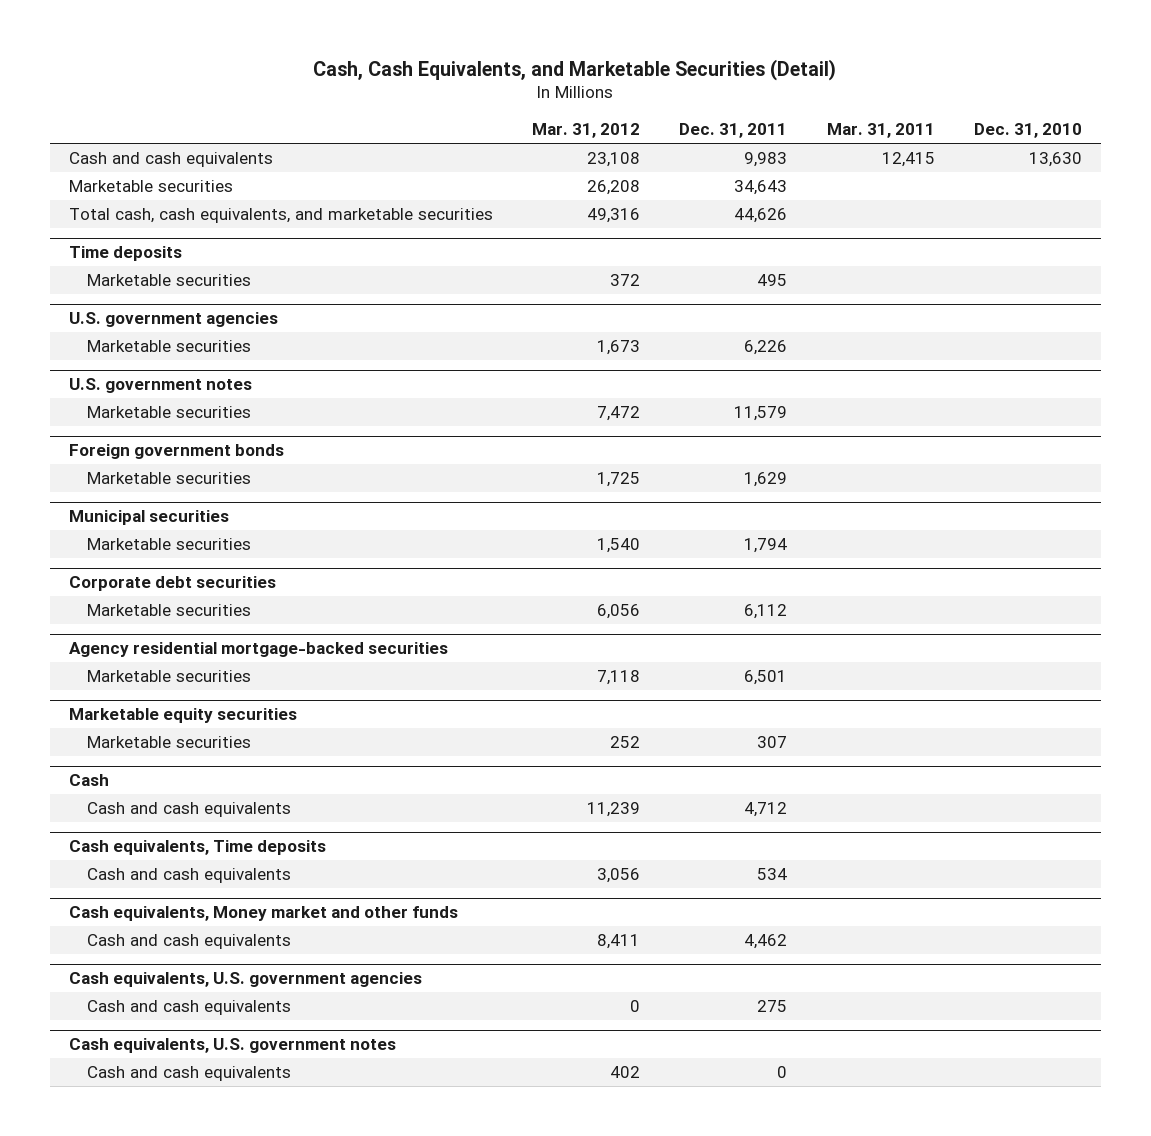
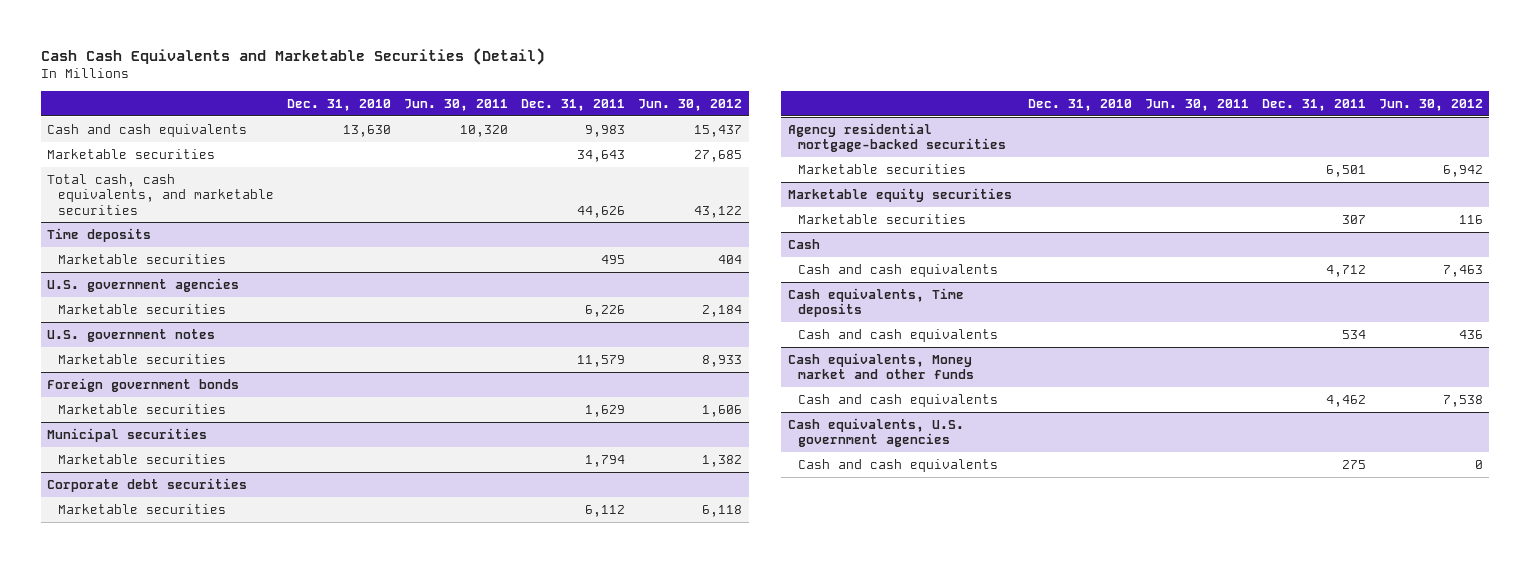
[313,58,837,81] Cash, Cash Equivalents, and Marketable Securities (Detail) -> [40,47,545,65] Cash Cash Equivalents and Marketable Securities (Detail)
[532,123,641,139] Mar. 31, 2012 -> none
[826,123,935,139] Mar. 31, 2011 -> none
none -> [404,98,509,111] Jun. 30, 2011
none -> [638,98,743,111] Jun. 30, 2012
[69,1038,397,1054] Cash equivalents, U.S. government notes -> none
[87,1066,292,1082] Cash and cash equivalents -> none

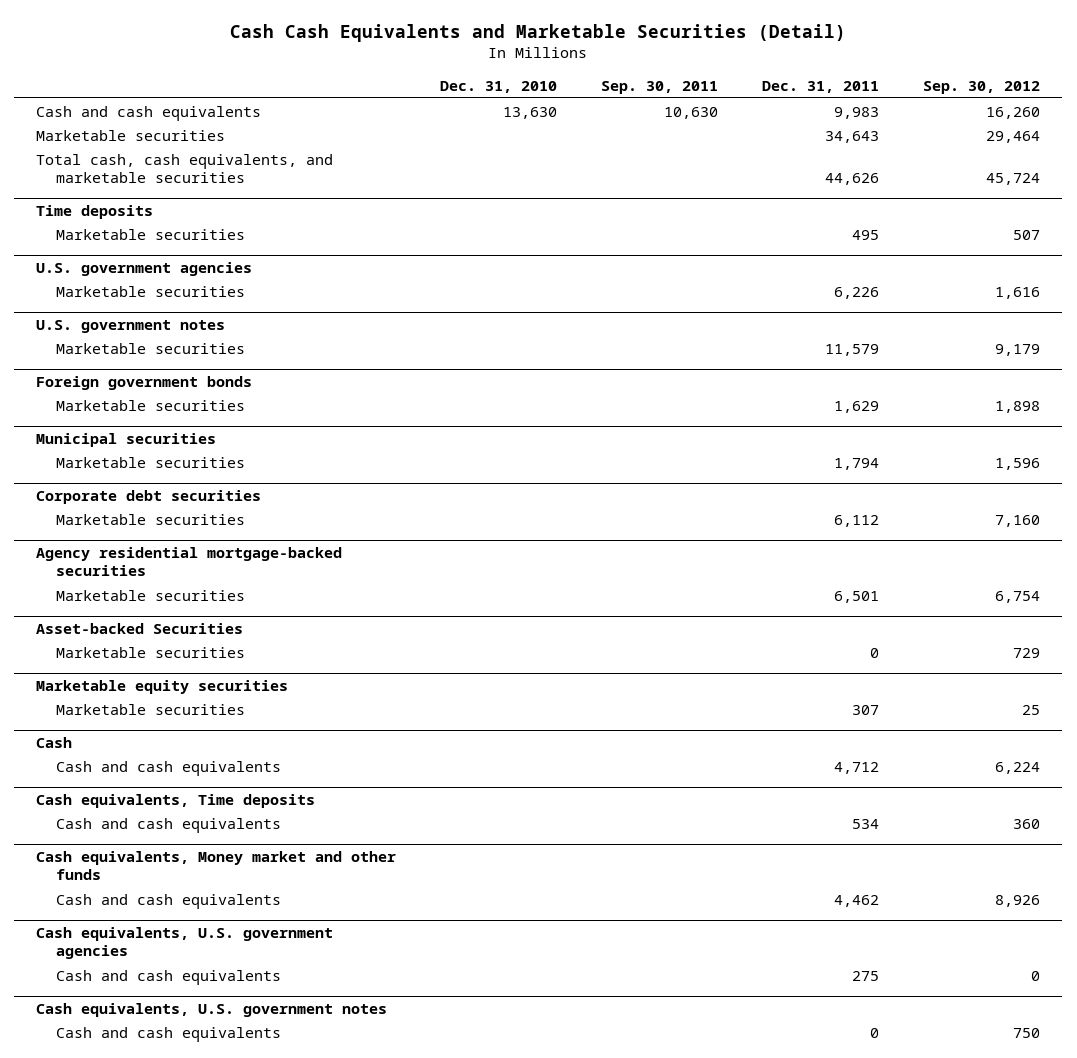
[404,98,509,111] Jun. 30, 2011 -> none
[638,98,743,111] Jun. 30, 2012 -> none
none -> [601,80,719,94] Sep. 30, 2011
none -> [923,80,1041,94] Sep. 30, 2012
none -> [36,622,244,634] Asset-backed Securities
none -> [56,646,246,658] Marketable securities
none -> [36,1002,388,1017] Cash equivalents, U.S. government notes
none -> [56,1026,282,1042] Cash and cash equivalents

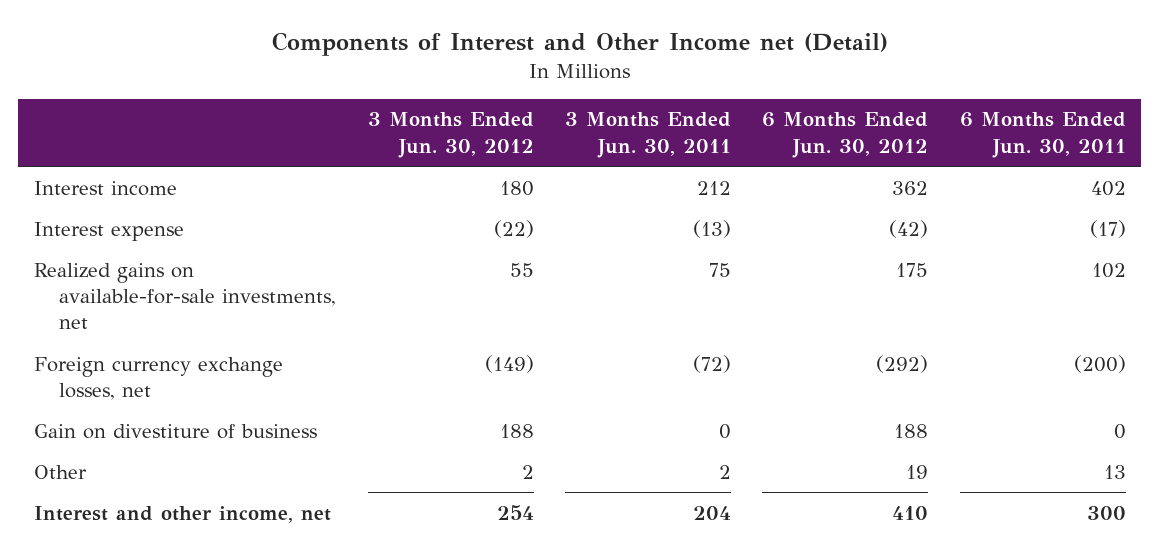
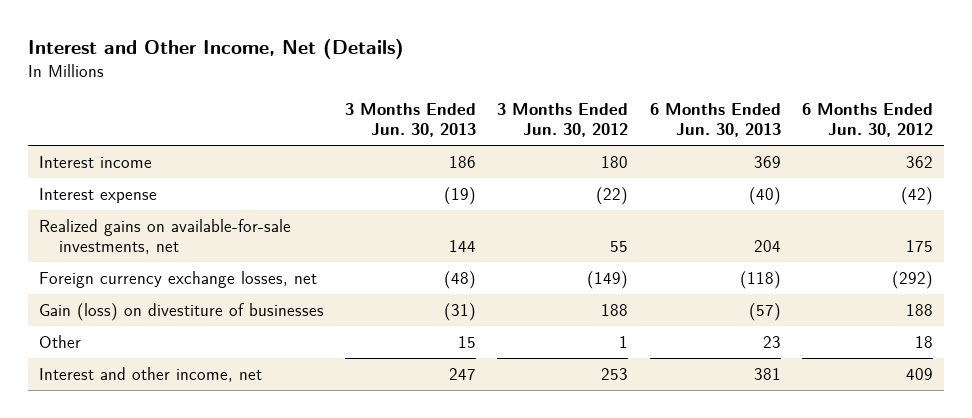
[271,32,888,57] Components of Interest and Other Income net (Detail) -> [28,39,405,60] Interest and Other Income, Net (Details)
[565,112,732,158] 3 Months Ended Jun. 30, 2011 -> none
[959,112,1126,158] 6 Months Ended Jun. 30, 2011 -> none
none -> [345,103,477,138] 3 Months Ended Jun. 30, 2013
none -> [649,103,781,138] 6 Months Ended Jun. 30, 2013
[33,423,317,439] Gain on divestiture of business -> [38,302,324,321] Gain (loss) on divestiture of businesses
[521,464,534,479] 2 -> [619,335,629,348] 1
[906,464,929,479] 19 -> [915,335,934,348] 18
[496,504,534,520] 254 -> [601,367,629,380] 253
[892,505,929,520] 410 -> [906,367,934,380] 409

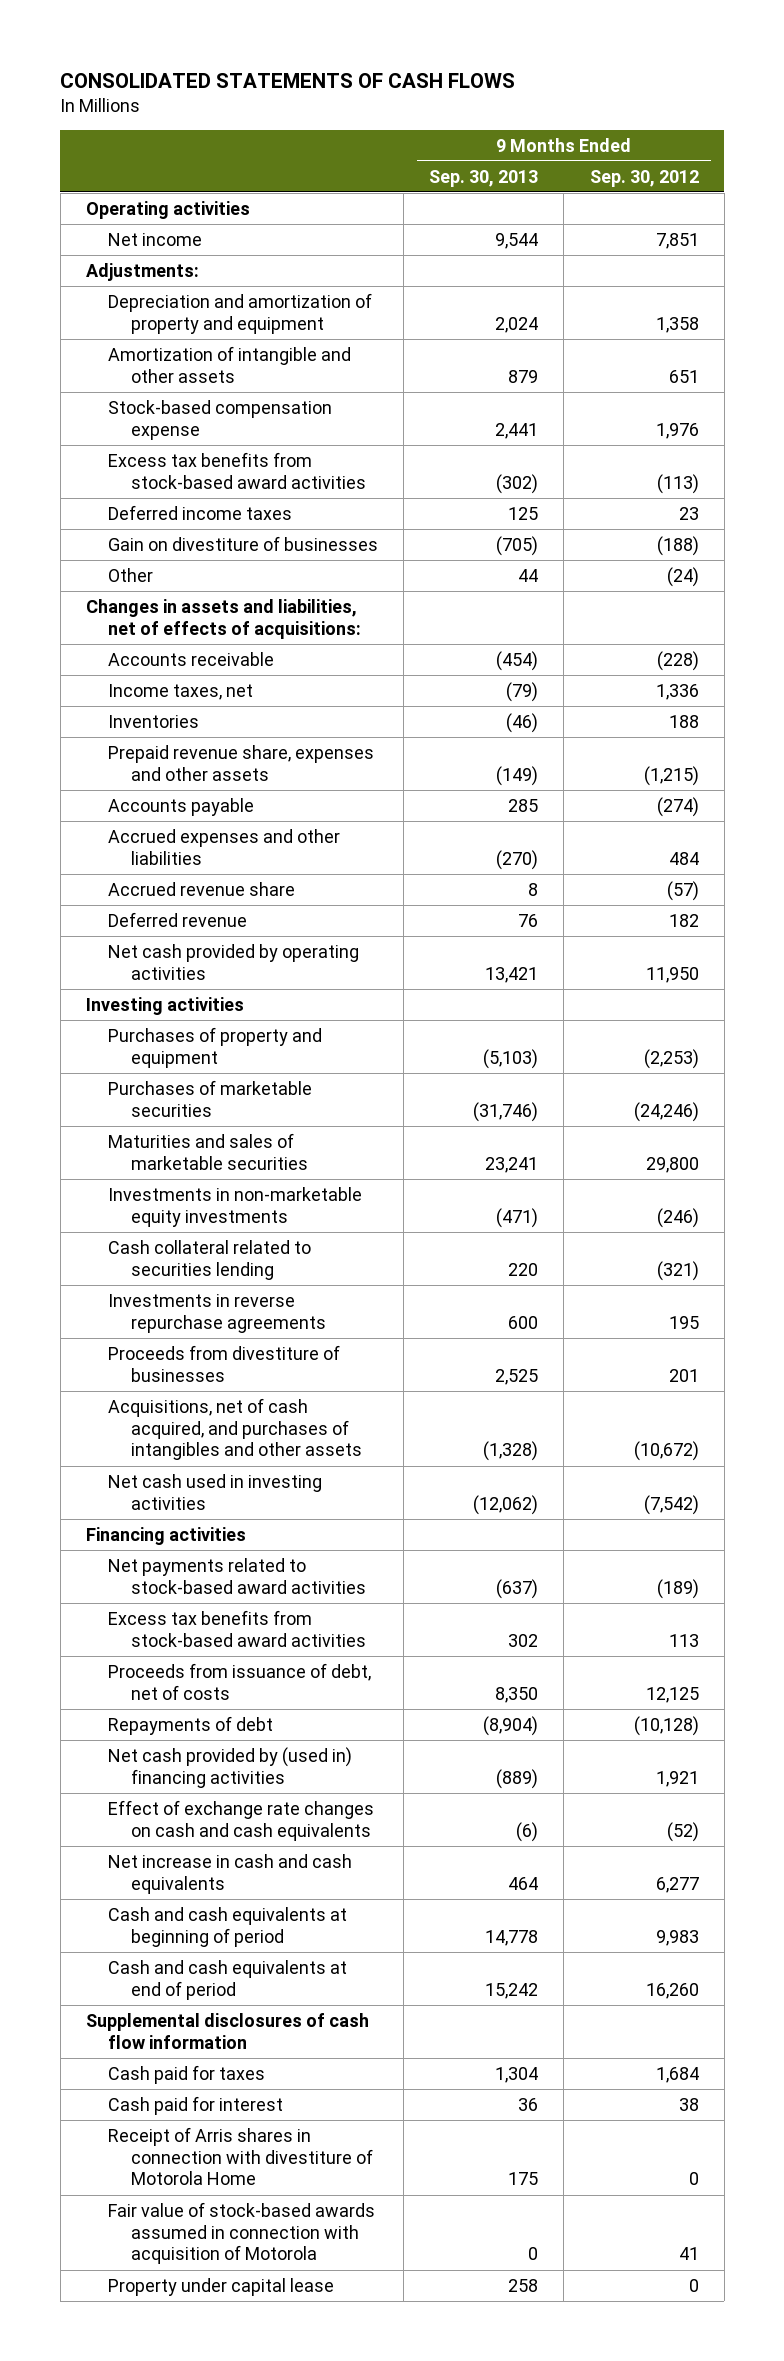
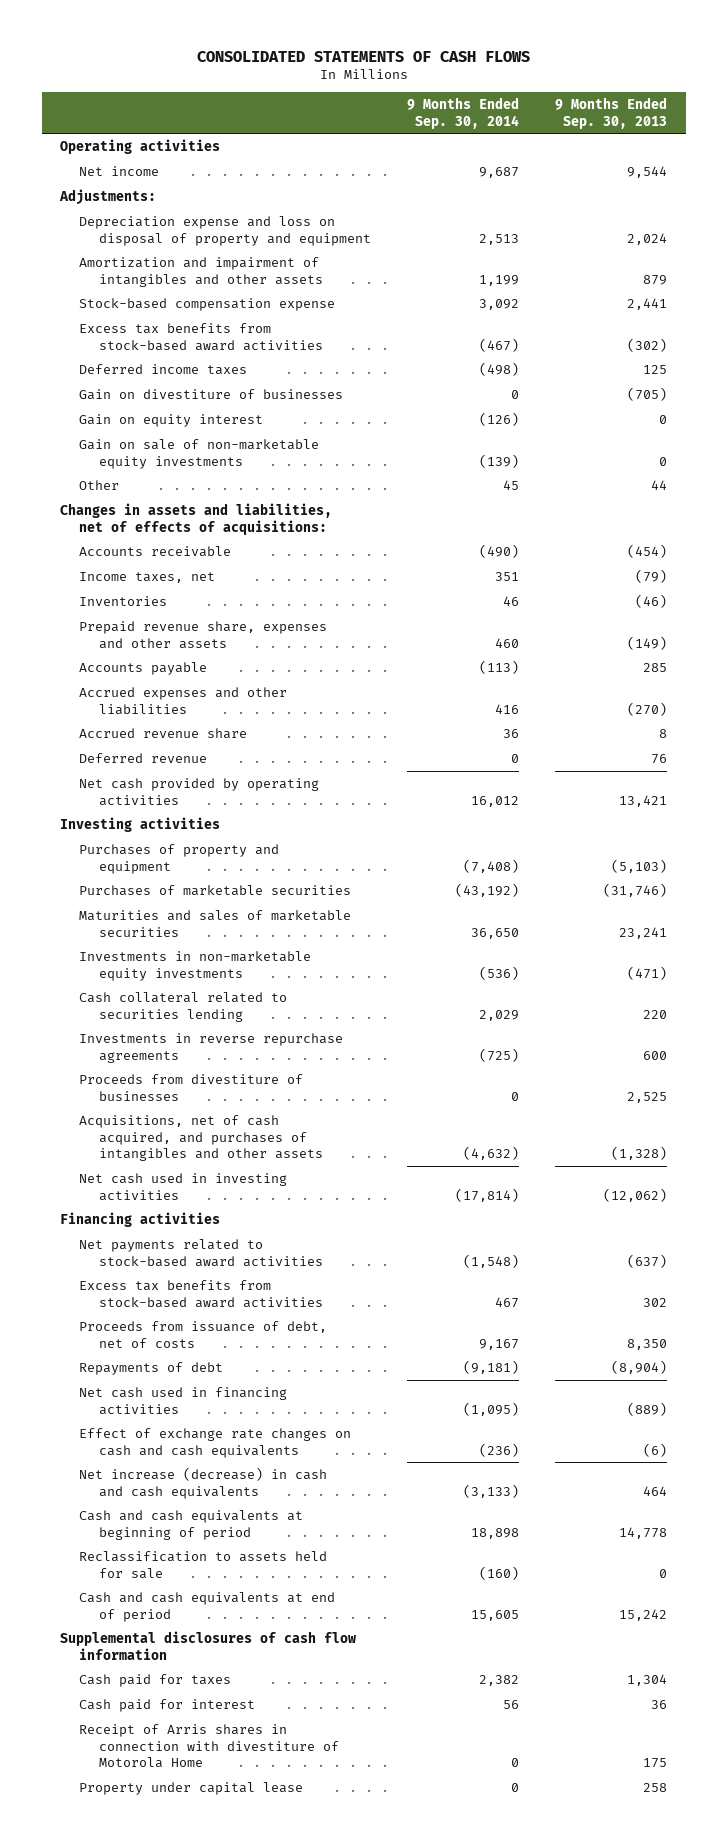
[589,169,699,187] Sep. 30, 2012 -> none
none -> [407,97,520,129] 9 Months Ended Sep. 30, 2014
[108,292,373,334] Depreciation and amortization of property and equipment -> [79,215,372,246] Depreciation expense and loss on disposal of property and equipment
[108,345,352,383] Amortization of intangible and other assets -> [79,256,324,287] Amortization and impairment of intangibles and other assets
none -> [79,413,264,427] Gain on equity interest
none -> [79,438,320,469] Gain on sale of non-marketable equity investments
[108,1746,353,1788] Net cash provided by (used in) financing activities -> [79,1386,288,1415] Net cash used in financing activities
[108,1853,353,1894] Net increase in cash and cash equivalents -> [79,1466,328,1499] Net increase (decrease) in cash and cash equivalents
none -> [79,1550,328,1579] Reclassification to assets held for sale
[108,2201,376,2265] Fair value of stock-based awards assumed in connection with acquisition of Motorola -> none

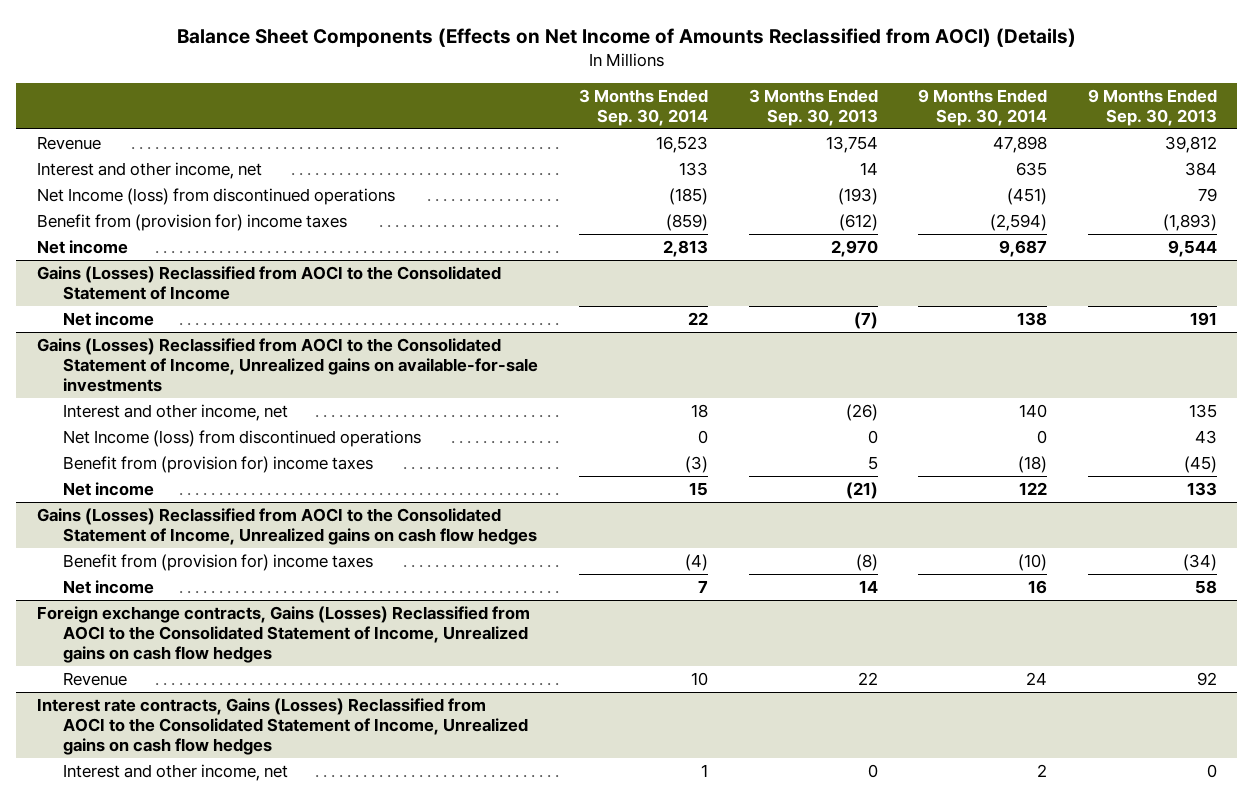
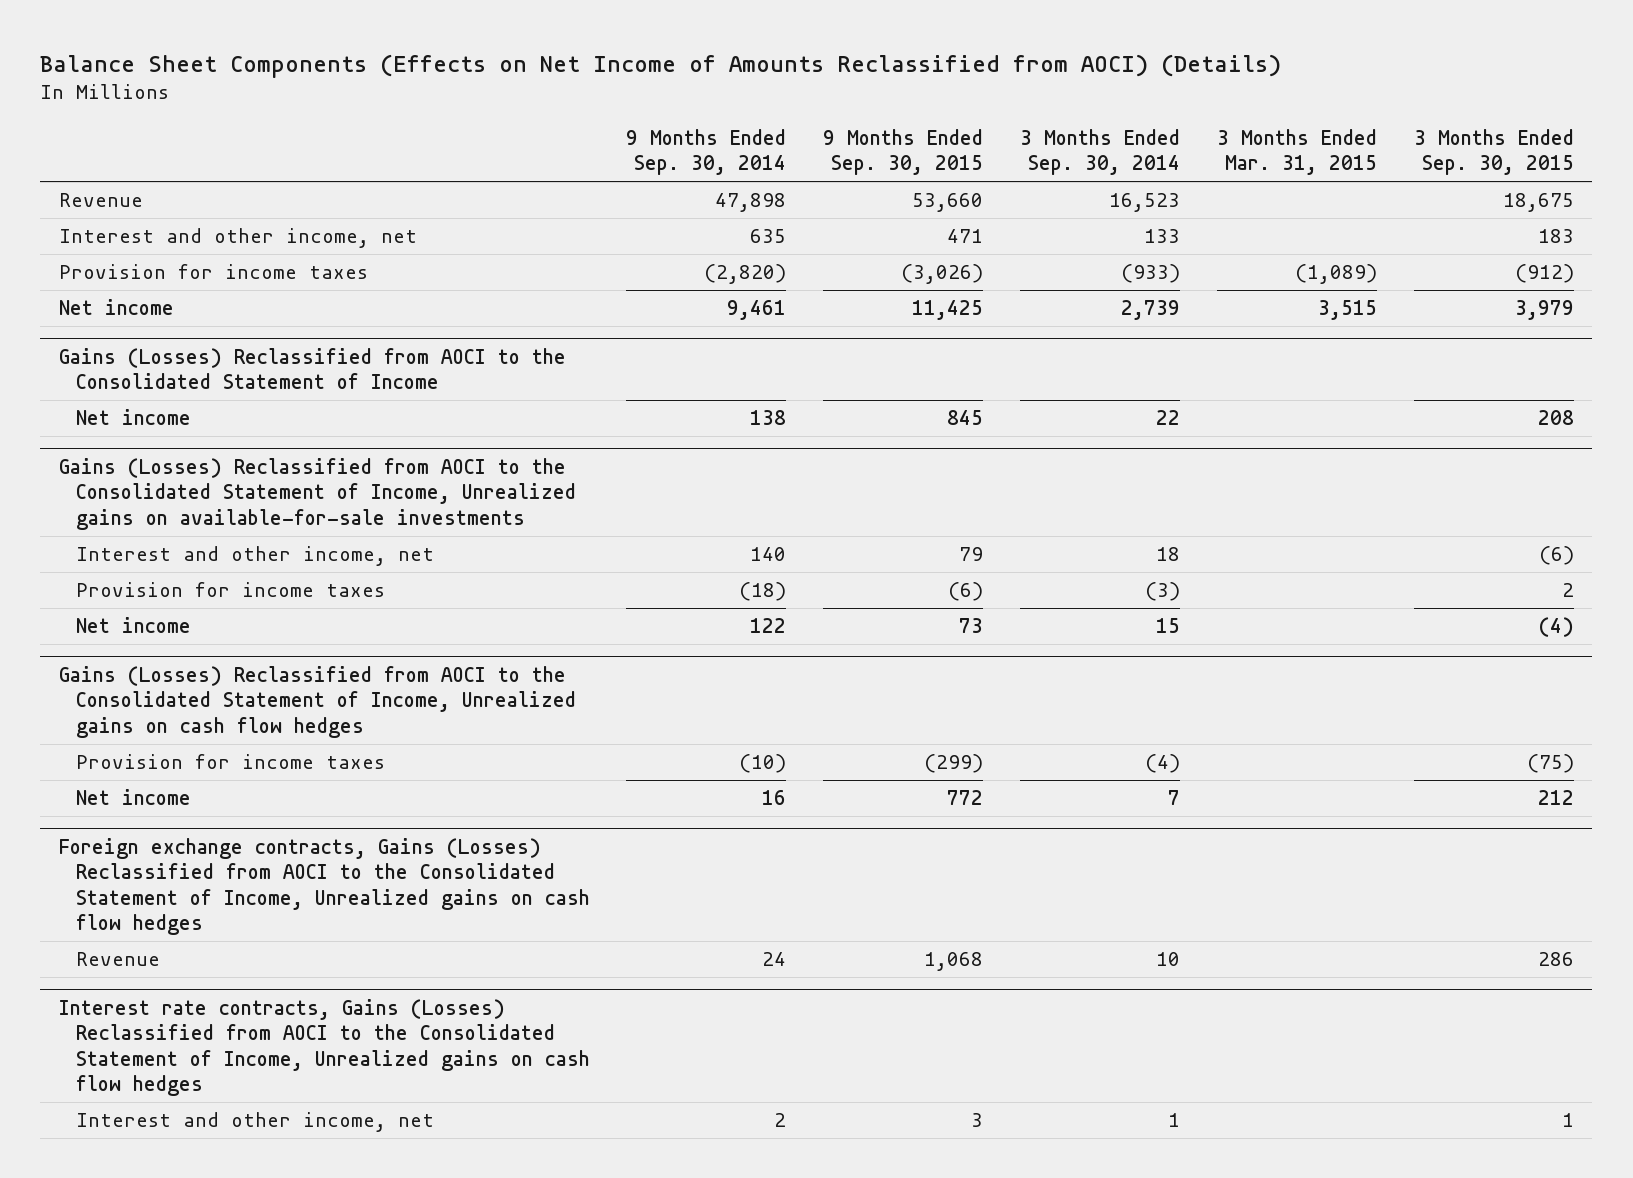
[748,89,878,127] 3 Months Ended Sep. 30, 2013 -> none
[1087,89,1217,127] 9 Months Ended Sep. 30, 2013 -> none
none -> [823,128,984,176] 9 Months Ended Sep. 30, 2015
none -> [1216,128,1377,176] 3 Months Ended Mar. 31, 2015
none -> [1413,128,1574,176] 3 Months Ended Sep. 30, 2015
[36,187,395,205] Net Income (loss) from discontinued operations -> none
[36,213,347,231] Benefit from (provision for) income taxes -> [58,264,368,280] Provision for income taxes
[665,213,708,231] (859) -> [1121,264,1181,284] (933)
[990,213,1048,231] (2,594) -> [704,264,787,285] (2,820)
[662,239,708,257] 2,813 -> [1121,300,1181,321] 2,739
[999,239,1048,257] 9,687 -> [727,300,787,321] 9,461
[63,429,422,447] Net Income (loss) from discontinued operations -> none
[63,455,374,473] Benefit from (provision for) income taxes -> [75,582,385,598] Provision for income taxes
[63,553,374,571] Benefit from (provision for) income taxes -> [75,754,385,770] Provision for income taxes

